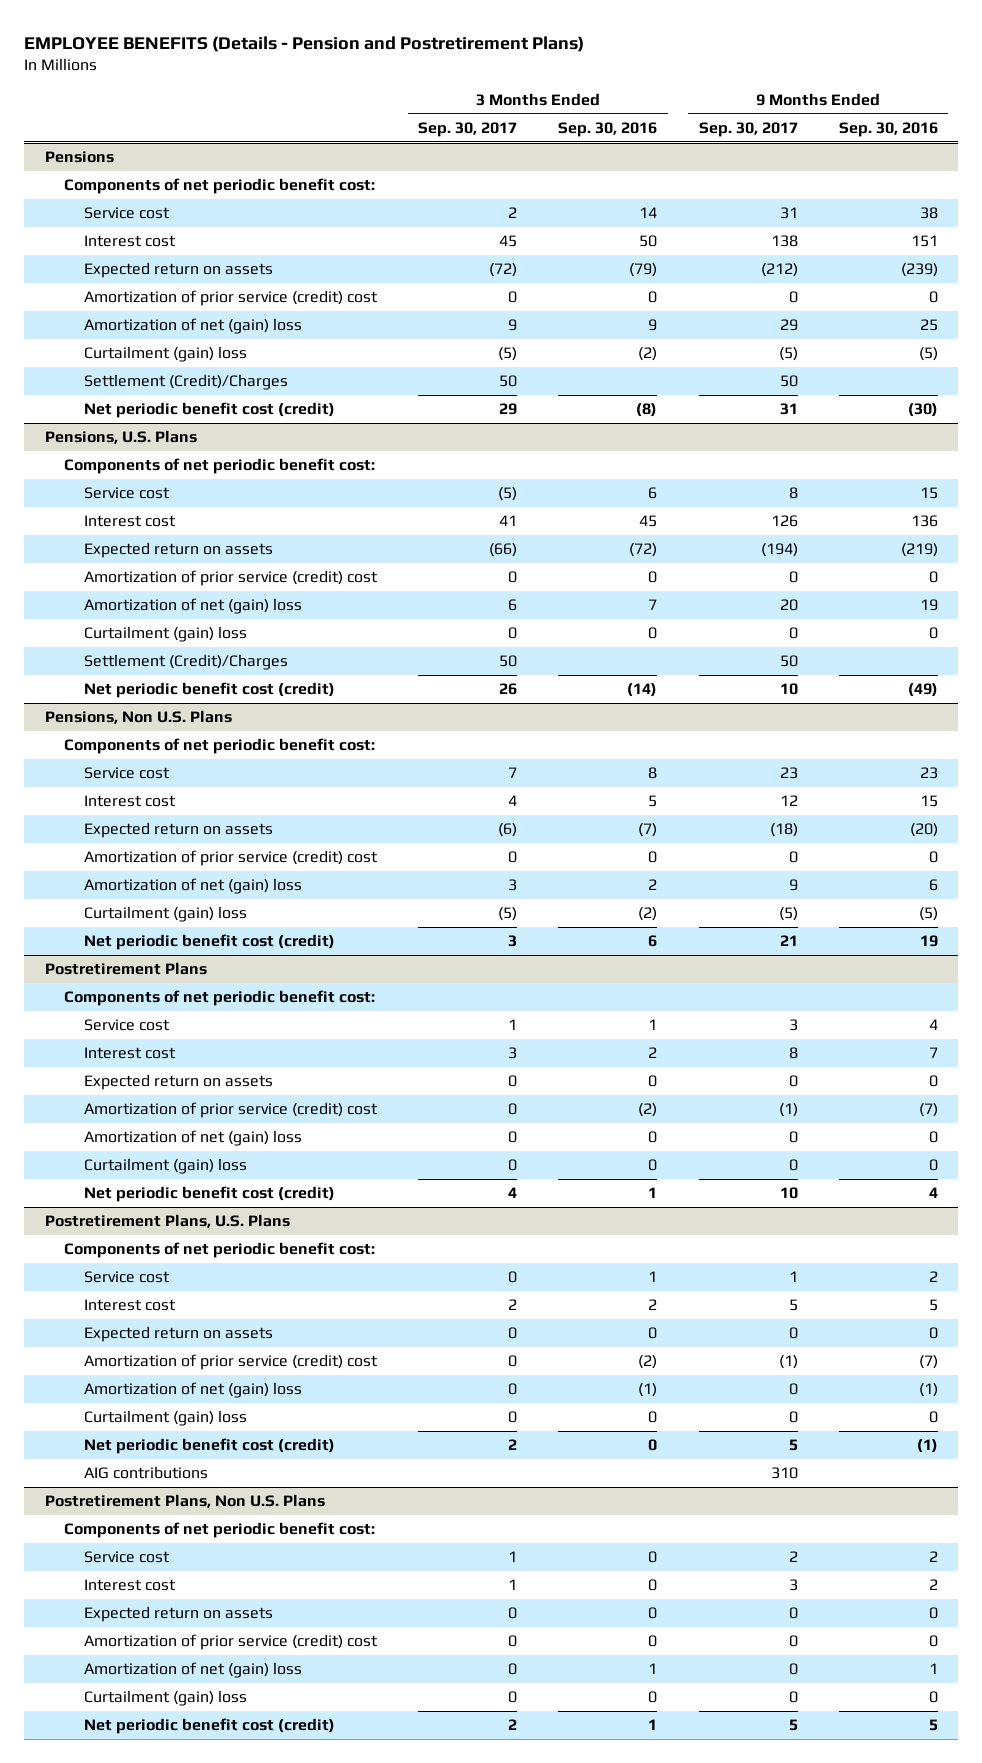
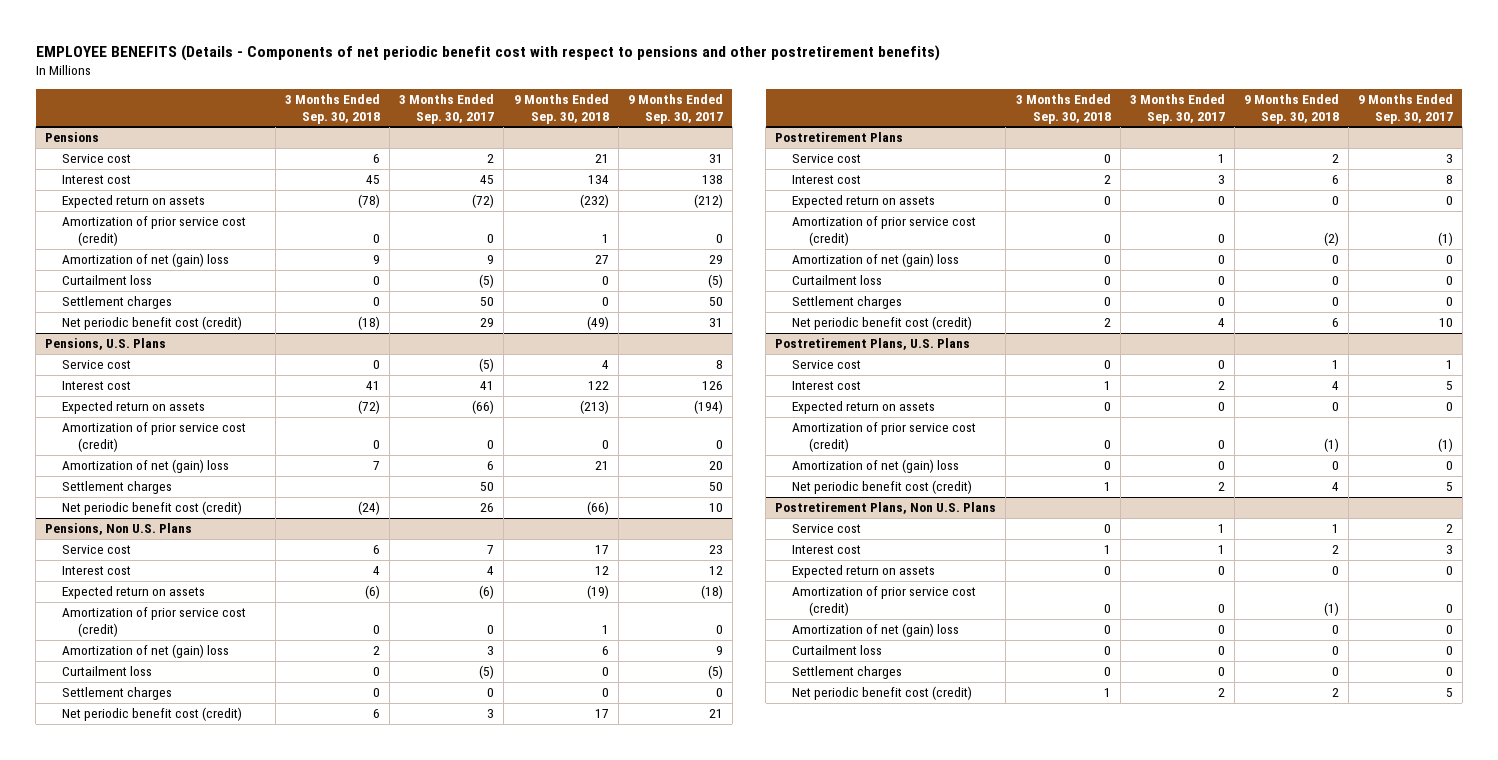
[24,35,585,52] EMPLOYEE BENEFITS (Details - Pension and Postretirement Plans) -> [35,44,940,61] EMPLOYEE BENEFITS (Details - Components of net periodic benefit cost with respect to pensions and other postretirement benefits)
[558,121,658,137] Sep. 30, 2016 -> none
[838,121,938,137] Sep. 30, 2016 -> none
none -> [285,93,381,124] 3 Months Ended Sep. 30, 2018
none -> [513,93,609,124] 9 Months Ended Sep. 30, 2018
[64,178,376,195] Components of net periodic benefit cost: -> none
[84,290,379,307] Amortization of prior service (credit) cost -> [61,216,246,247] Amortization of prior service cost (credit)
[84,346,248,363] Curtailment (gain) loss -> [61,275,152,286] Curtailment loss
[84,374,289,391] Settlement (Credit)/Charges -> [61,296,172,310] Settlement charges
[64,458,376,475] Components of net periodic benefit cost: -> none
[84,570,379,587] Amortization of prior service (credit) cost -> [61,422,246,453] Amortization of prior service cost (credit)
[84,626,248,643] Curtailment (gain) loss -> none
[84,654,289,671] Settlement (Credit)/Charges -> [61,481,172,495] Settlement charges
[64,738,376,755] Components of net periodic benefit cost: -> none
[84,850,379,867] Amortization of prior service (credit) cost -> [61,607,246,638] Amortization of prior service cost (credit)
[84,906,248,923] Curtailment (gain) loss -> [61,666,152,677] Curtailment loss
none -> [61,687,172,701] Settlement charges
[64,990,376,1007] Components of net periodic benefit cost: -> none
[84,1102,379,1119] Amortization of prior service (credit) cost -> [792,216,977,247] Amortization of prior service cost (credit)
[84,1158,248,1175] Curtailment (gain) loss -> [792,275,883,286] Curtailment loss
none -> [792,296,903,310] Settlement charges
[64,1242,376,1259] Components of net periodic benefit cost: -> none
[84,1354,379,1371] Amortization of prior service (credit) cost -> [792,422,977,453] Amortization of prior service cost (credit)
[84,1410,248,1427] Curtailment (gain) loss -> none
[84,1466,209,1480] AIG contributions -> none
[64,1522,376,1539] Components of net periodic benefit cost: -> none
[84,1634,379,1651] Amortization of prior service (credit) cost -> [792,586,977,617] Amortization of prior service cost (credit)
[84,1690,248,1707] Curtailment (gain) loss -> [792,645,883,656] Curtailment loss
none -> [792,666,903,680] Settlement charges

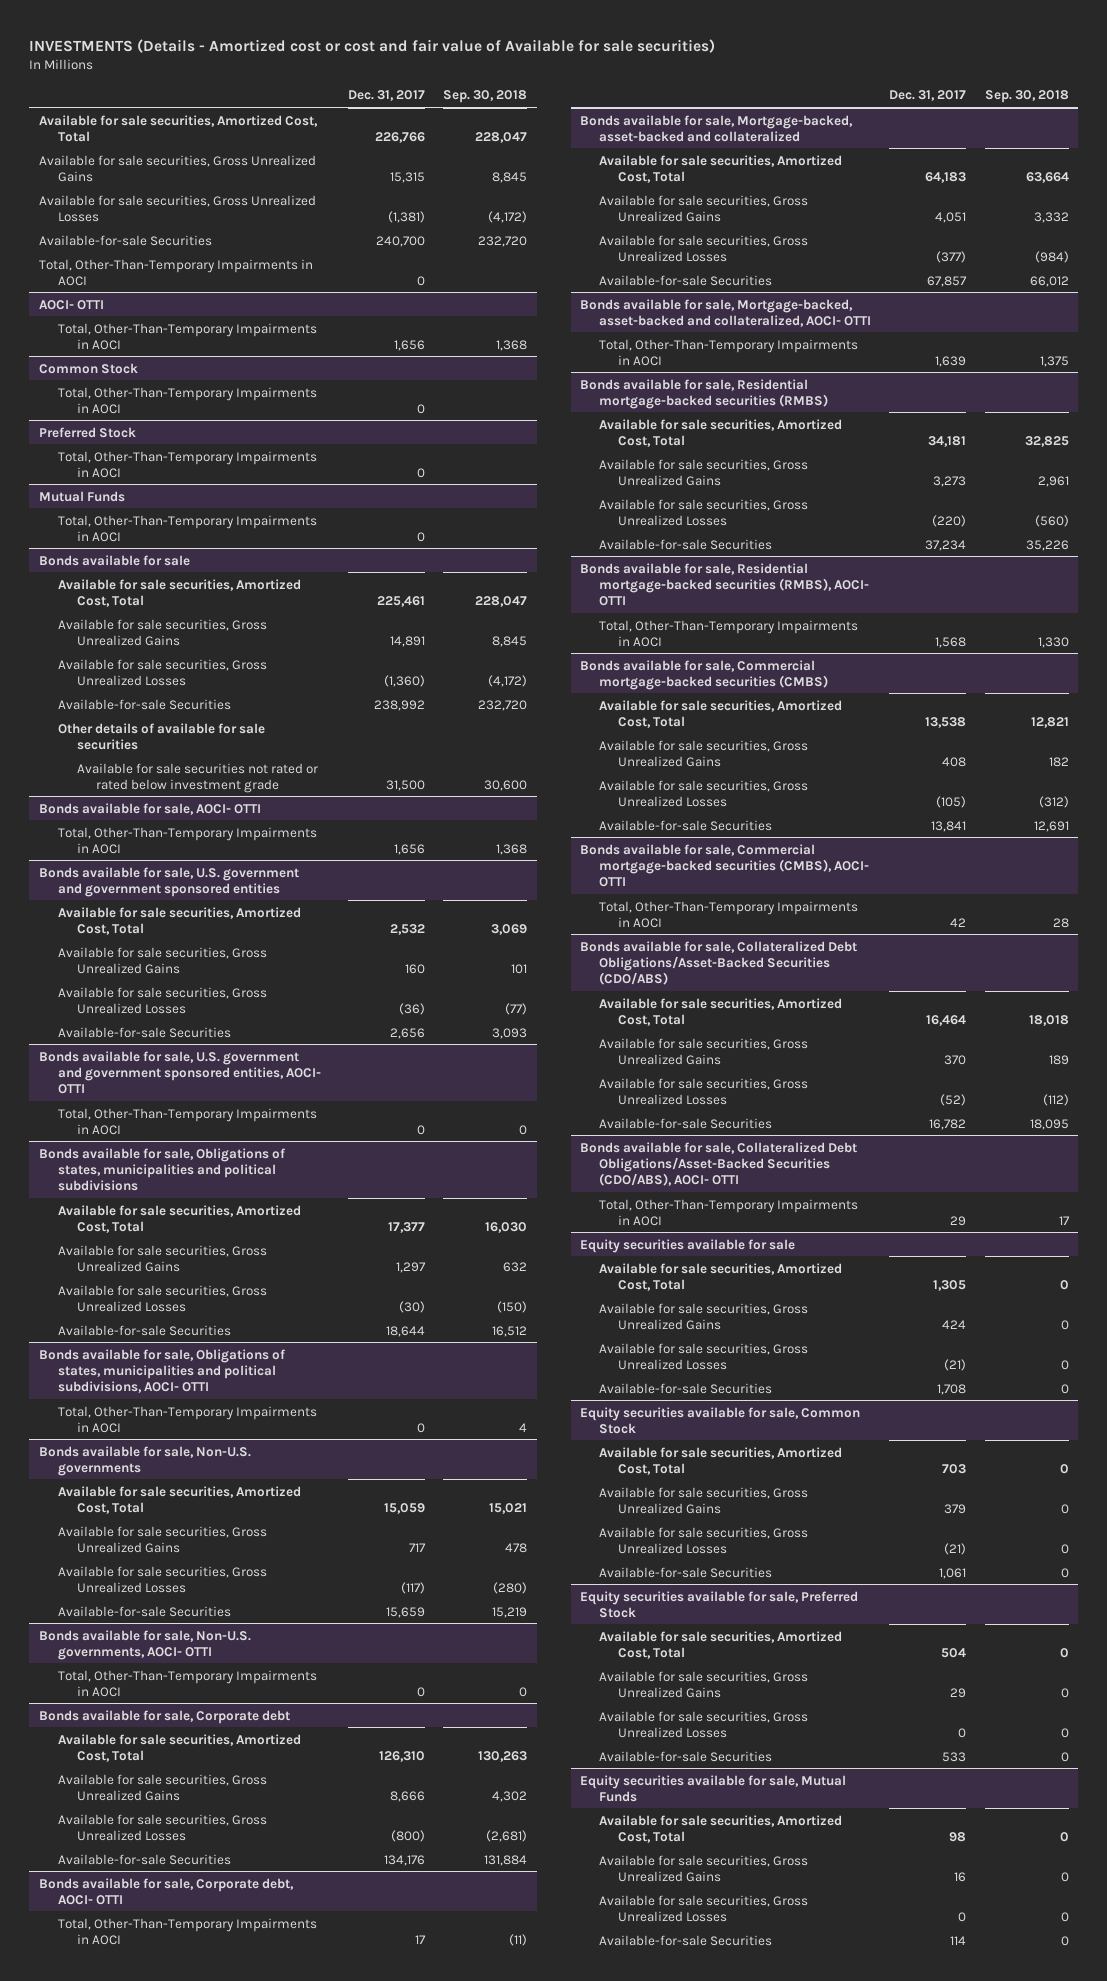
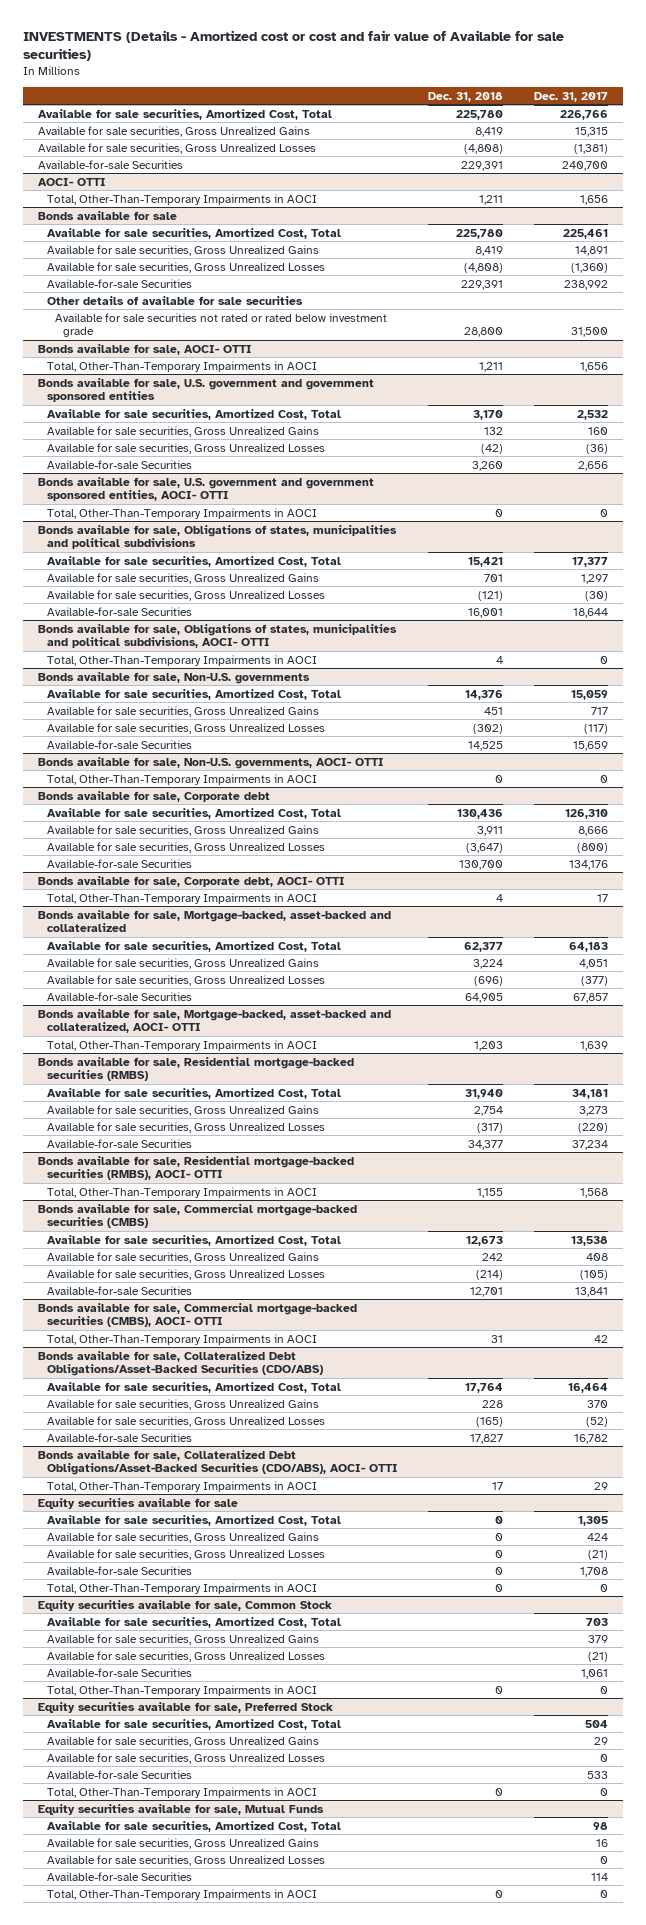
[443,90,528,104] Sep. 30, 2018 -> none
none -> [428,91,504,102] Dec. 31, 2018
[38,258,313,286] Total, Other-Than-Temporary Impairments in AOCI -> none
[38,362,138,374] Common Stock -> none
[57,386,317,414] Total, Other-Than-Temporary Impairments in AOCI -> none
[38,426,136,438] Preferred Stock -> none
[57,450,317,478] Total, Other-Than-Temporary Impairments in AOCI -> none
[38,490,125,502] Mutual Funds -> none
[57,514,317,542] Total, Other-Than-Temporary Impairments in AOCI -> none
none -> [46,1582,317,1594] Total, Other-Than-Temporary Impairments in AOCI
none -> [46,1684,317,1696] Total, Other-Than-Temporary Impairments in AOCI
none -> [46,1786,317,1798] Total, Other-Than-Temporary Impairments in AOCI
none -> [46,1888,317,1900] Total, Other-Than-Temporary Impairments in AOCI

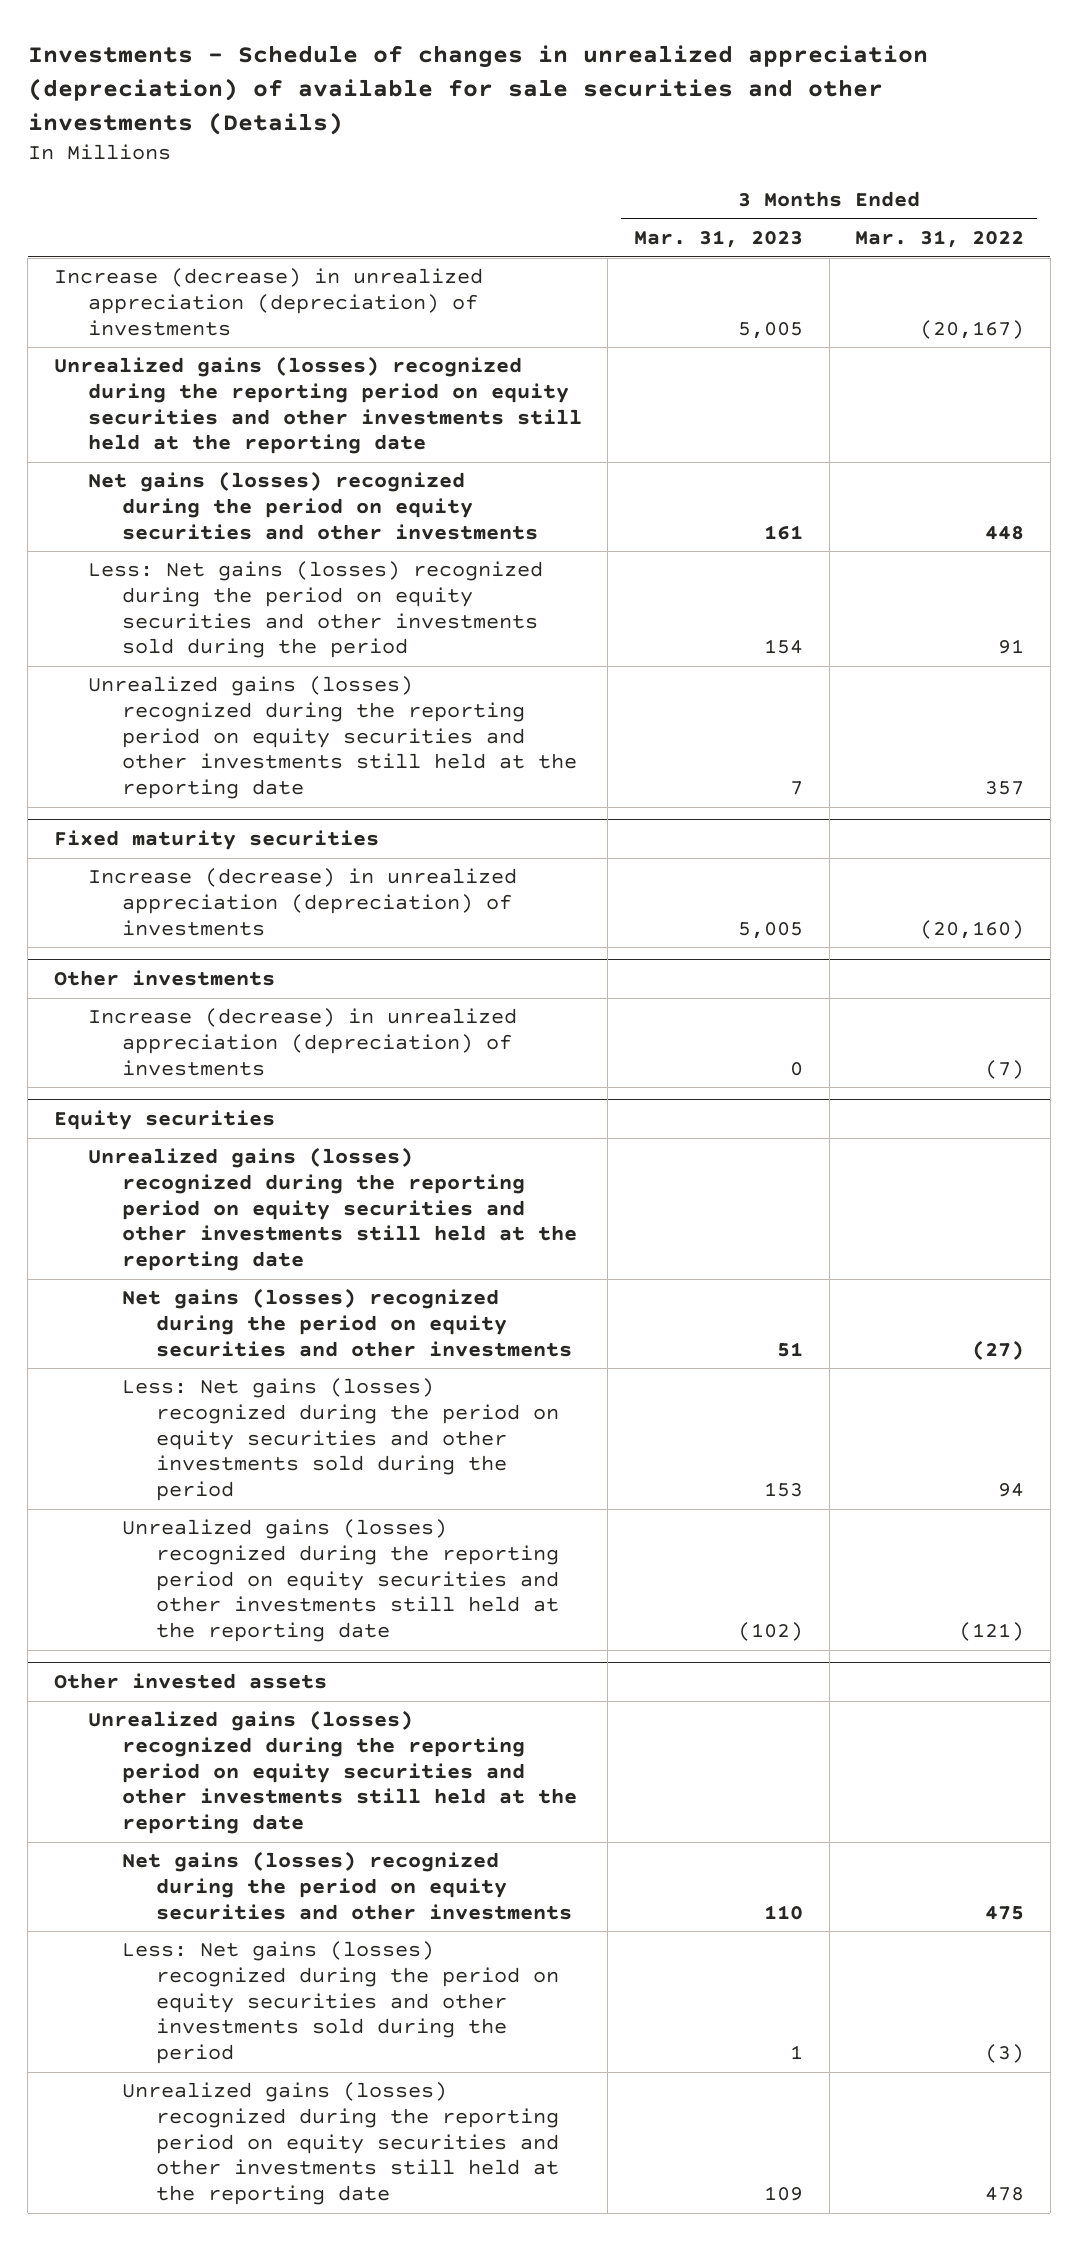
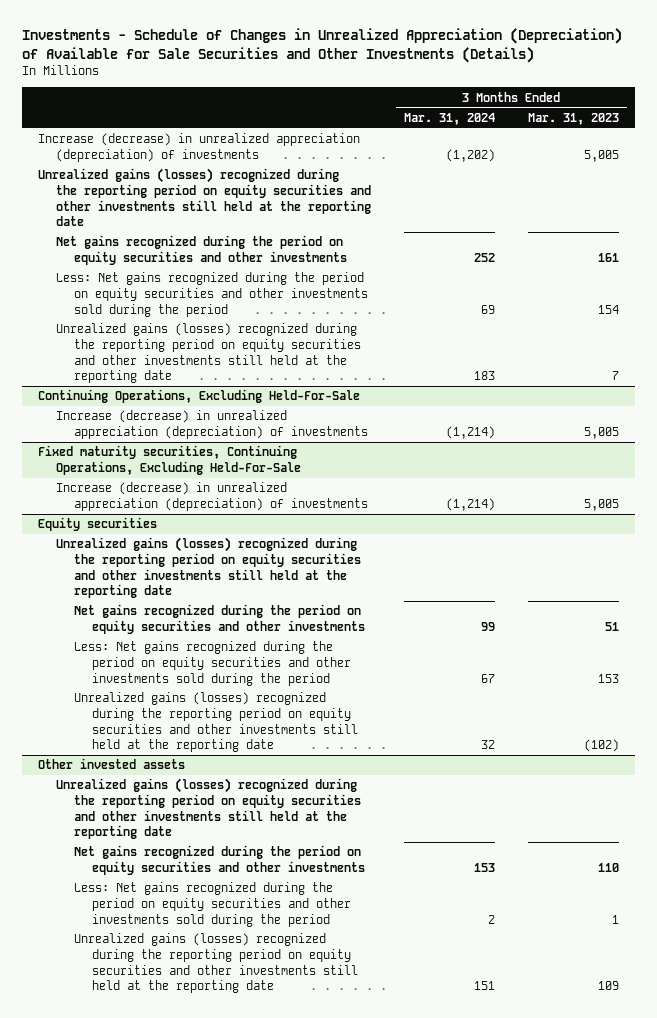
[27,44,928,135] Investments - Schedule of changes in unrealized appreciation (depreciation) of available for sale securities and other investments (Details) -> [21,28,622,63] Investments - Schedule of Changes in Unrealized Appreciation (Depreciation) of Available for Sale Securities and Other Investments (Details)
[855,230,1025,249] Mar. 31, 2022 -> none
none -> [403,112,495,125] Mar. 31, 2024
[87,471,538,540] Net gains (losses) recognized during the period on equity securities and other investments -> [55,235,347,265] Net gains recognized during the period on equity securities and other investments
[87,561,543,659] Less: Net gains (losses) recognized during the period on equity securities and other investments sold during the period -> [55,272,368,317] Less: Net gains recognized during the period on equity securities and other investments sold during the period
[53,830,379,851] Fixed maturity securities -> none
none -> [38,389,361,404] Continuing Operations, Excluding Held-For-Sale
[53,970,275,987] Other investments -> none
none -> [38,445,301,475] Fixed maturity securities, Continuing Operations, Excluding Held-For-Sale
[789,1061,803,1076] 0 -> [583,498,619,511] 5,005
[121,1288,573,1357] Net gains (losses) recognized during the period on equity securities and other investments -> [73,604,365,634] Net gains recognized during the period on equity securities and other investments
[121,1378,560,1502] Less: Net gains (losses) recognized during the period on equity securities and other investments sold during the period -> [73,641,351,686] Less: Net gains recognized during the period on equity securities and other investments sold during the period
[121,1851,573,1920] Net gains (losses) recognized during the period on equity securities and other investments -> [73,845,365,875] Net gains recognized during the period on equity securities and other investments
[121,1941,560,2065] Less: Net gains (losses) recognized during the period on equity securities and other investments sold during the period -> [73,882,351,927] Less: Net gains recognized during the period on equity securities and other investments sold during the period

